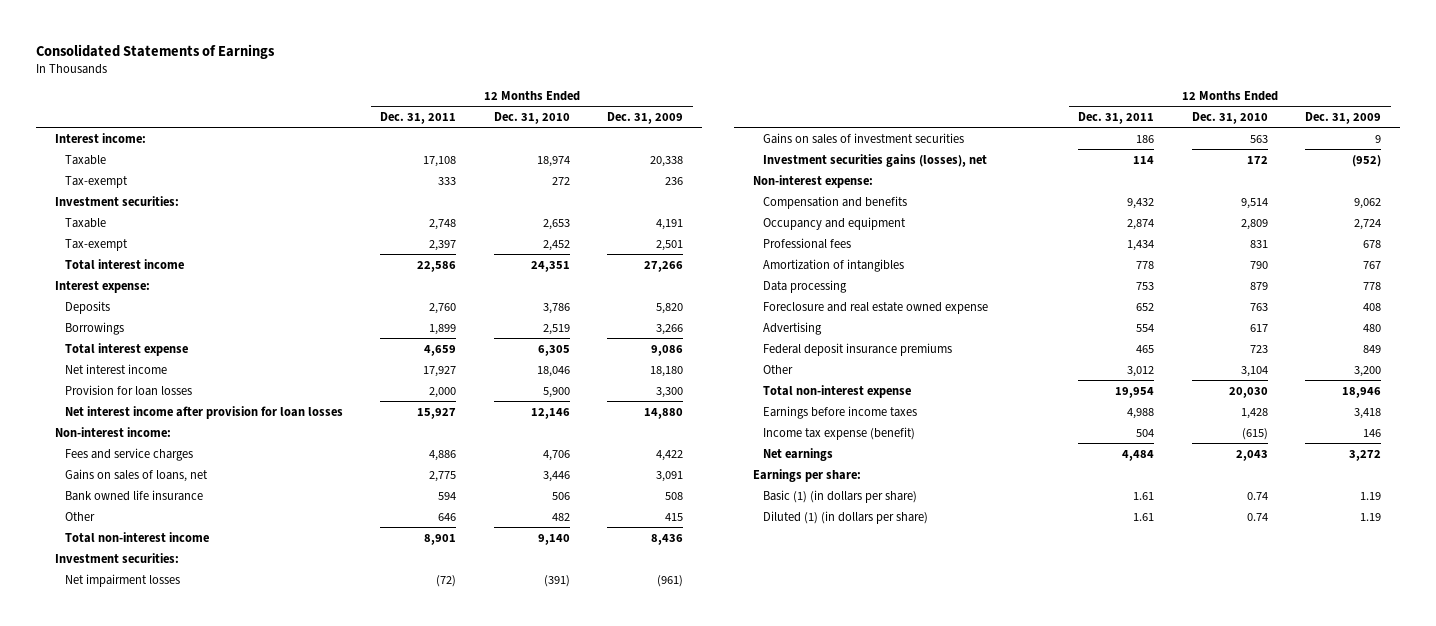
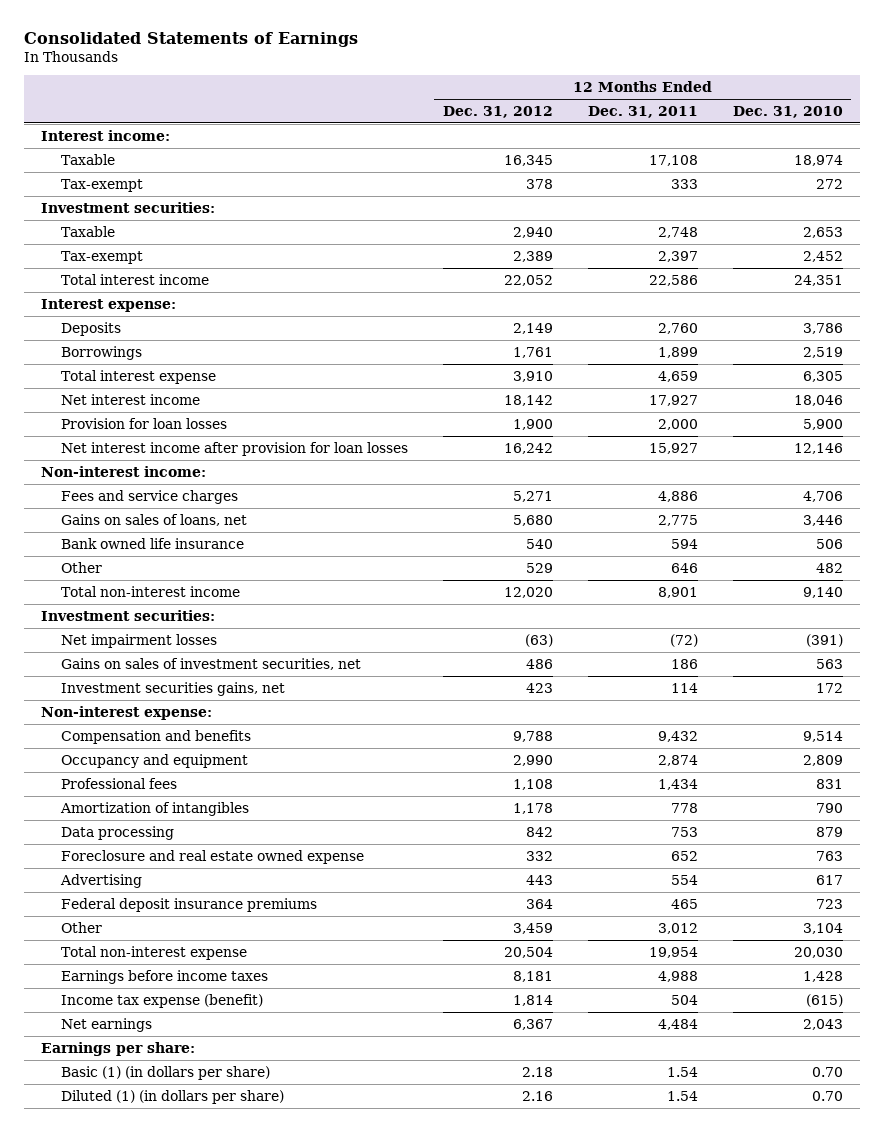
[607,111,684,124] Dec. 31, 2009 -> none
none -> [442,105,553,118] Dec. 31, 2012
[762,132,964,144] Gains on sales of investment securities -> [60,657,361,670] Gains on sales of investment securities, net
[762,153,987,167] Investment securities gains (losses), net -> [60,681,285,696] Investment securities gains, net
[1133,491,1155,500] 1.61 -> [666,1066,698,1077] 1.54
[1246,491,1268,500] 0.74 -> [811,1066,843,1077] 0.70
[1133,512,1155,521] 1.61 -> [666,1090,698,1101] 1.54
[1246,512,1268,521] 0.74 -> [811,1090,843,1101] 0.70

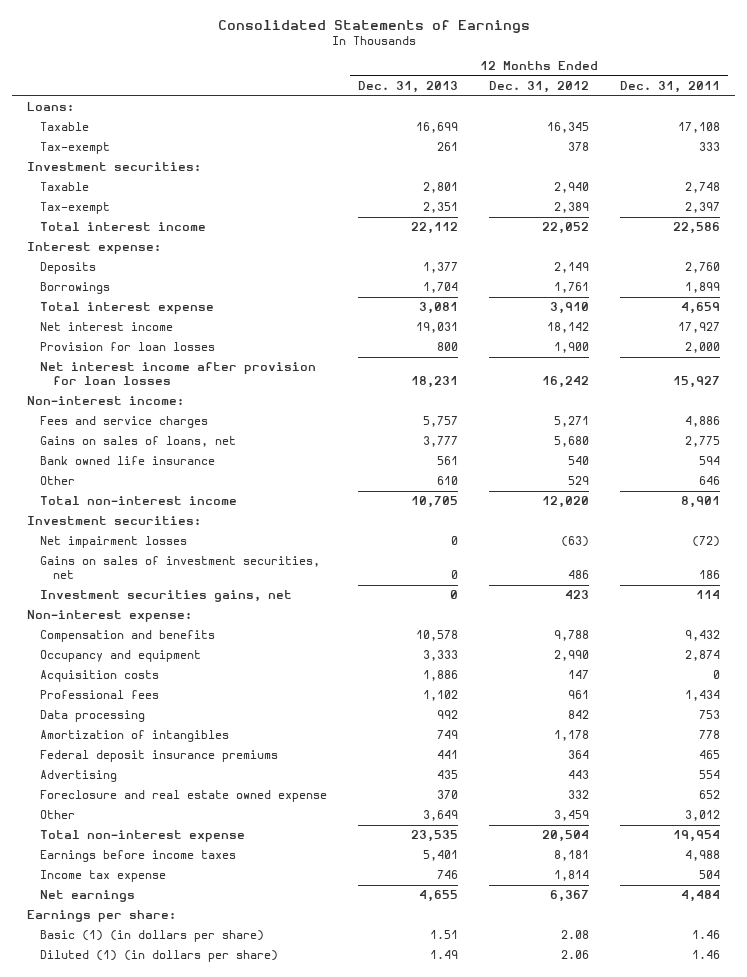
[732,105,843,118] Dec. 31, 2010 -> none
none -> [357,81,458,94] Dec. 31, 2013
[41,129,171,141] Interest income: -> none
none -> [27,102,75,112] Loans:
none -> [40,670,160,683] Acquisition costs
[512,778,553,790] 1,108 -> [567,690,589,700] 961
[59,801,249,816] Amortization of intangibles -> [40,730,230,743] Amortization of intangibles
[59,873,142,888] Advertising -> [40,770,118,783] Advertising
[60,849,364,864] Foreclosure and real estate owned expense -> [40,790,328,803] Foreclosure and real estate owned expense
[60,993,263,1008] Income tax expense (benefit) -> [40,870,167,883] Income tax expense
[521,1066,553,1077] 2.18 -> [560,930,589,940] 2.08
[666,1066,698,1077] 1.54 -> [691,930,720,940] 1.46
[521,1090,553,1101] 2.16 -> [560,950,589,960] 2.06
[666,1090,698,1101] 1.54 -> [691,950,720,960] 1.46

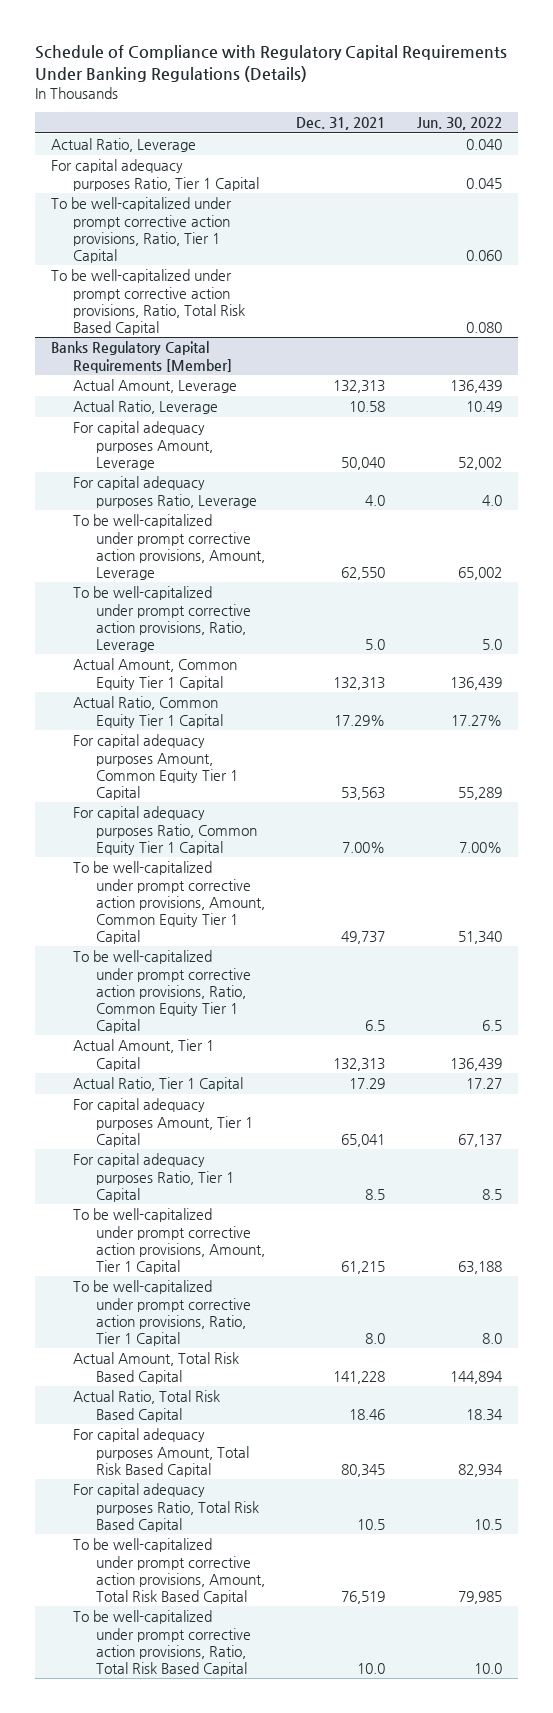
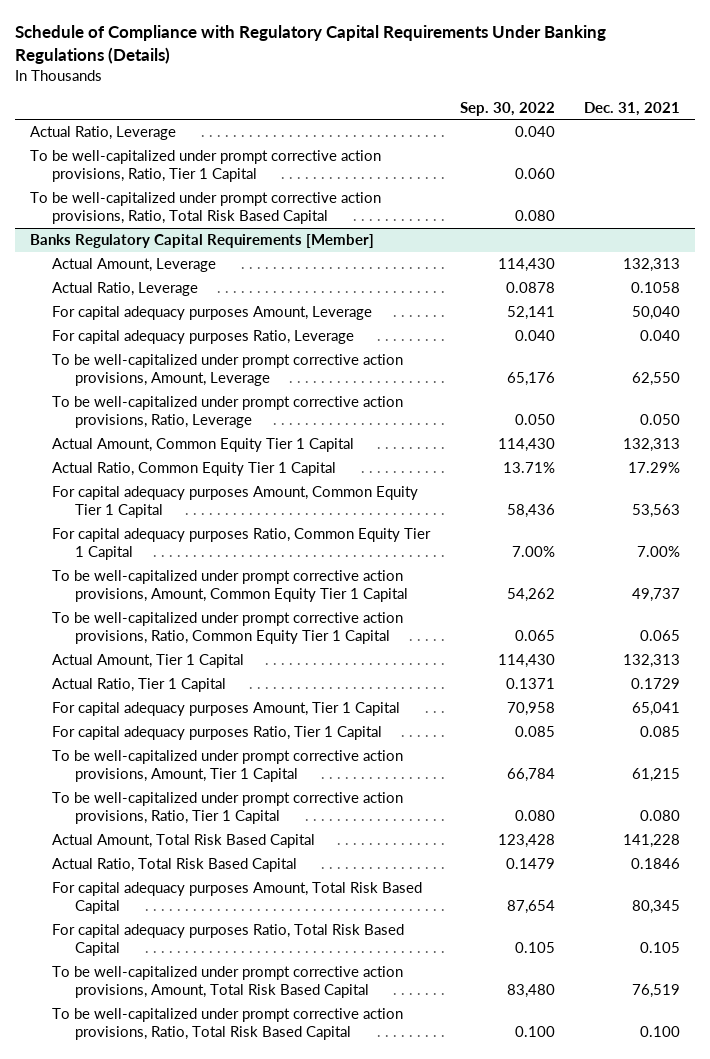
[417,117,503,131] Jun. 30, 2022 -> none
none -> [459,101,555,116] Sep. 30, 2022
[51,159,260,191] For capital adequacy purposes Ratio, Tier 1 Capital -> none
[349,401,386,413] 10.58 -> [631,282,681,294] 0.1058
[365,494,386,506] 4.0 -> [640,330,681,342] 0.040
[365,638,386,650] 5.0 -> [640,414,681,426] 0.050
[365,1019,386,1031] 6.5 -> [640,630,681,642] 0.065
[349,1078,386,1090] 17.29 -> [631,678,681,690] 0.1729
[365,1188,386,1200] 8.5 -> [640,726,681,738] 0.085
[365,1332,386,1344] 8.0 -> [640,810,681,822] 0.080
[349,1408,386,1420] 18.46 -> [631,858,681,870] 0.1846
[357,1518,386,1530] 10.5 -> [640,942,681,954] 0.105
[357,1662,386,1674] 10.0 -> [640,1026,681,1038] 0.100

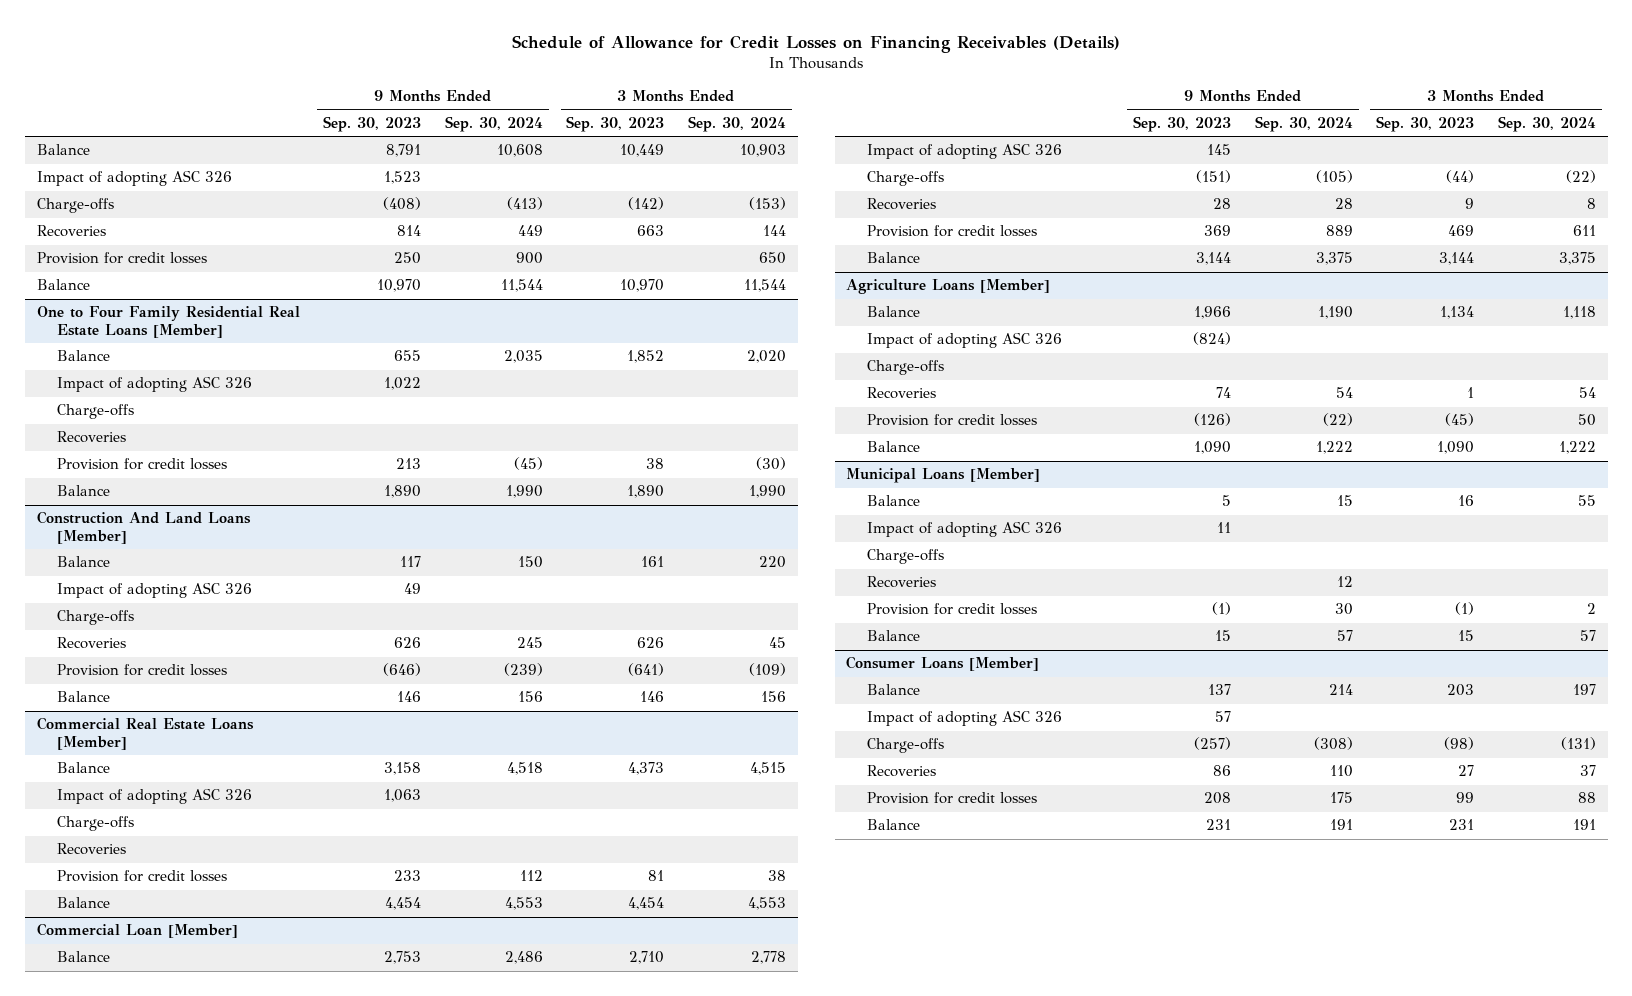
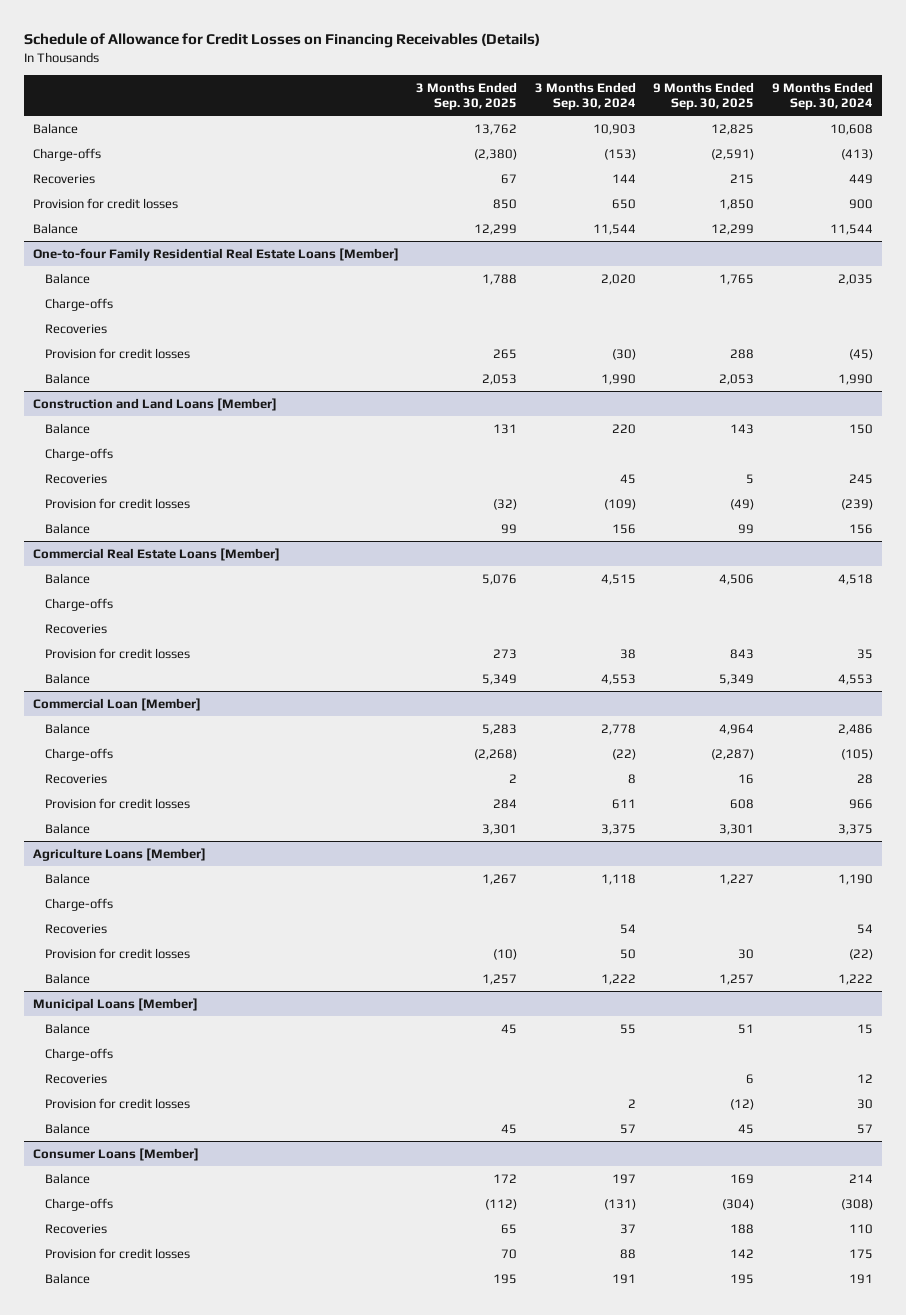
[323,115,422,132] Sep. 30, 2023 -> none
[566,115,665,132] Sep. 30, 2023 -> none
none -> [416,81,518,110] 3 Months Ended Sep. 30, 2025
none -> [653,81,755,110] 9 Months Ended Sep. 30, 2025
[36,170,232,187] Impact of adopting ASC 326 -> none
[36,306,300,338] One to Four Family Residential Real Estate Loans [Member] -> [32,247,399,261] One-to-four Family Residential Real Estate Loans [Member]
[57,376,253,393] Impact of adopting ASC 326 -> none
[36,511,251,544] Construction And Land Loans [Member] -> [32,397,277,411] Construction and Land Loans [Member]
[57,582,253,599] Impact of adopting ASC 326 -> none
[57,788,253,805] Impact of adopting ASC 326 -> none
[519,870,543,882] 112 -> [856,648,873,659] 35
[867,143,1063,160] Impact of adopting ASC 326 -> none
[1325,225,1353,237] 889 -> [848,798,873,809] 966
[867,332,1063,349] Impact of adopting ASC 326 -> none
[867,521,1063,538] Impact of adopting ASC 326 -> none
[867,710,1063,727] Impact of adopting ASC 326 -> none

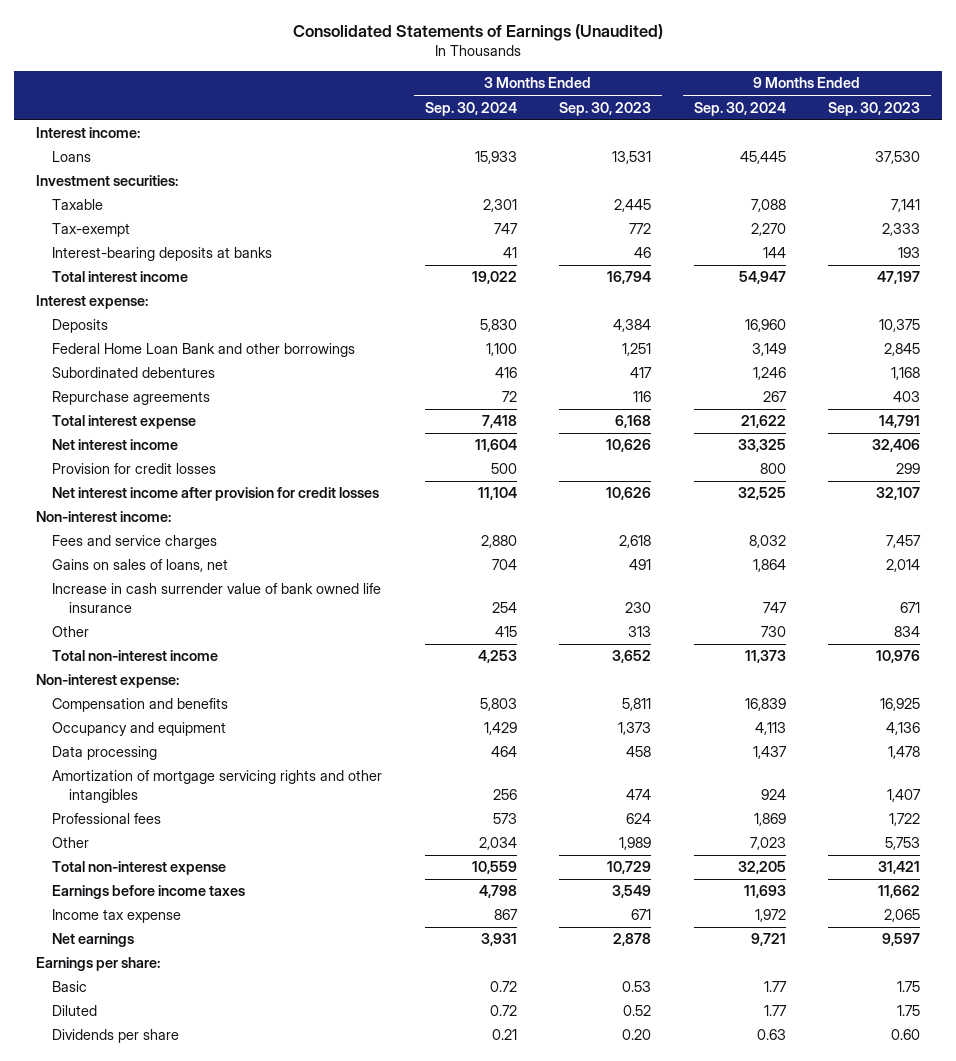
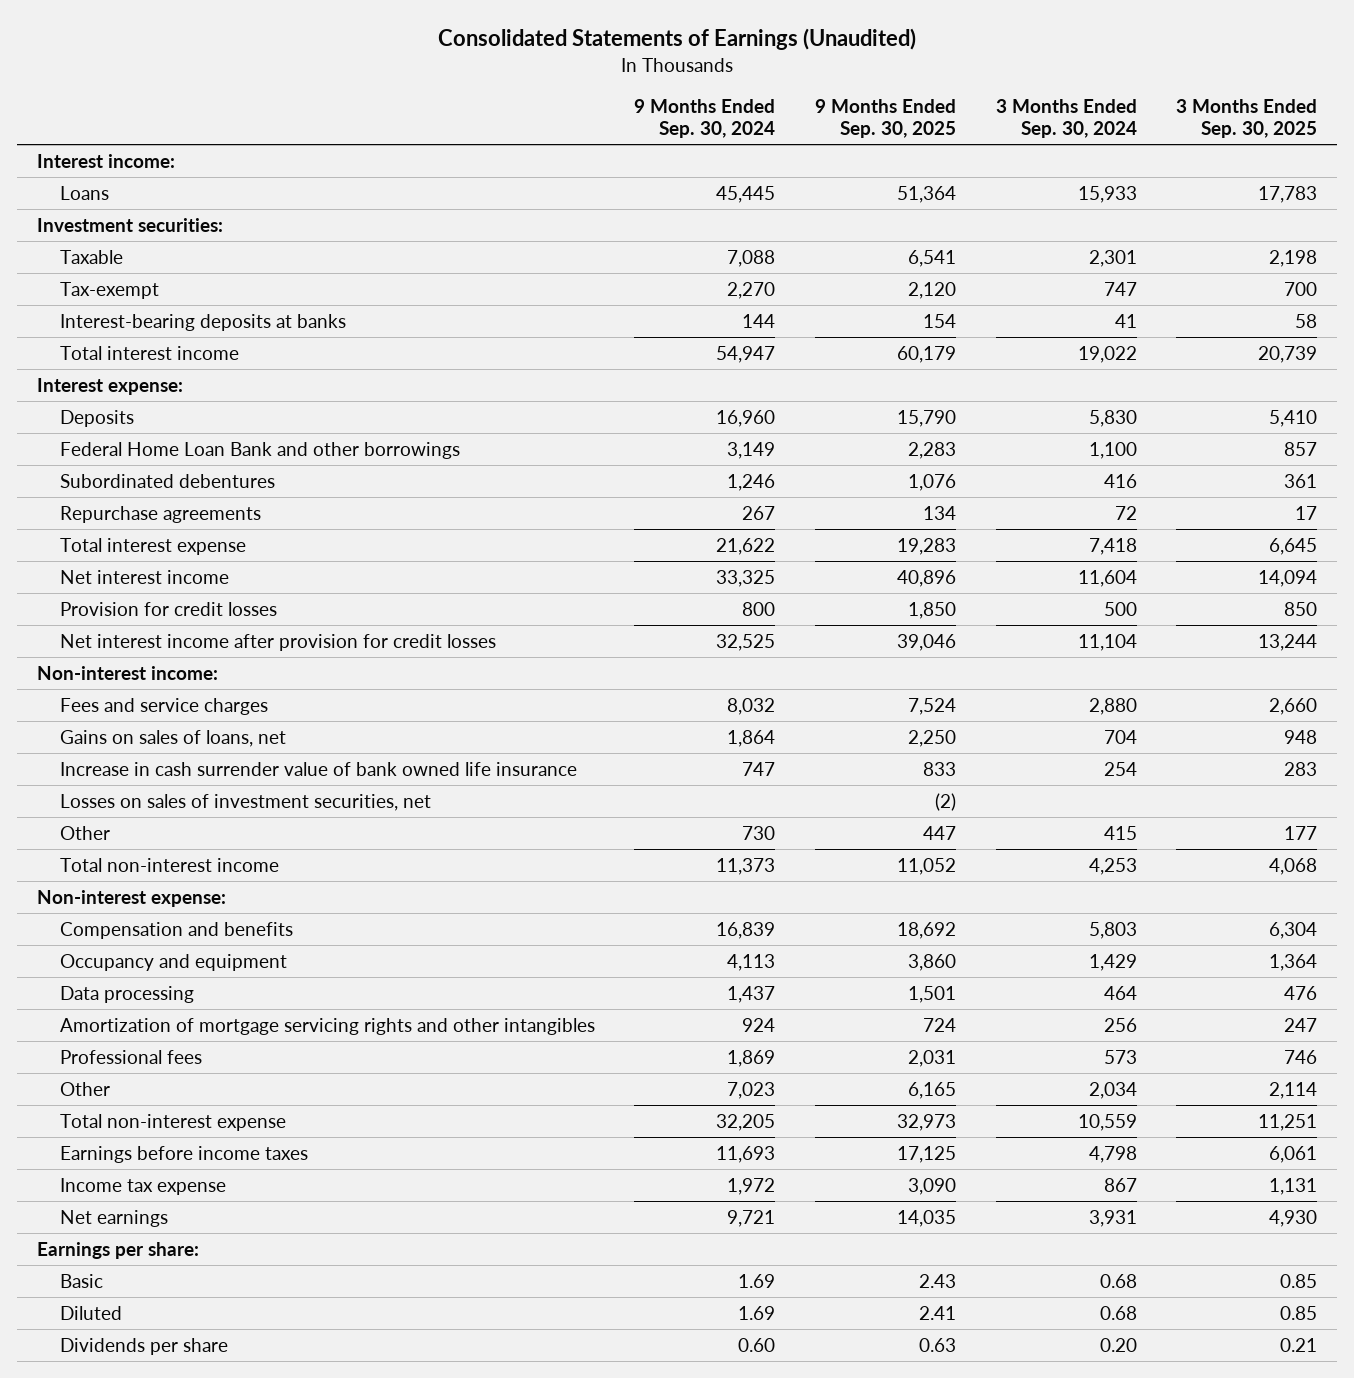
[559,101,652,116] Sep. 30, 2023 -> none
[828,101,921,116] Sep. 30, 2023 -> none
none -> [815,99,957,139] 9 Months Ended Sep. 30, 2025
none -> [1176,99,1318,139] 3 Months Ended Sep. 30, 2025
none -> [59,793,431,811] Losses on sales of investment securities, net
[489,981,517,993] 0.72 -> [1099,1273,1137,1288] 0.68
[763,981,787,993] 1.77 -> [738,1273,776,1288] 1.69
[489,1005,517,1017] 0.72 -> [1099,1305,1137,1320] 0.68
[763,1005,787,1017] 1.77 -> [738,1305,776,1320] 1.69
[491,1029,517,1041] 0.21 -> [1099,1337,1137,1352] 0.20
[756,1029,786,1041] 0.63 -> [738,1337,776,1352] 0.60

